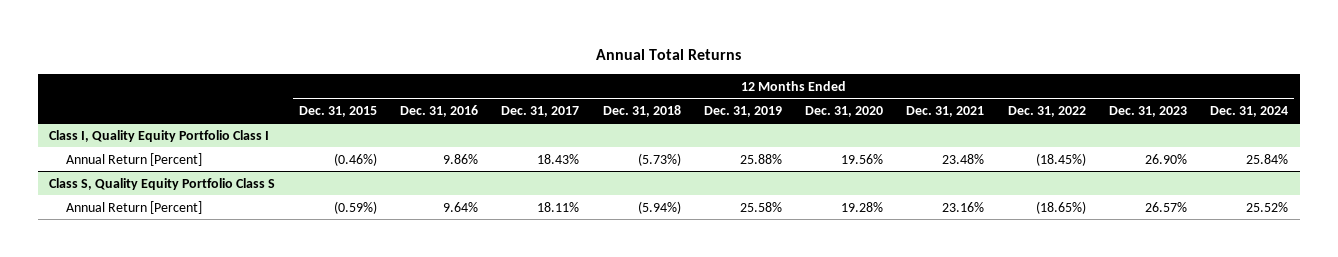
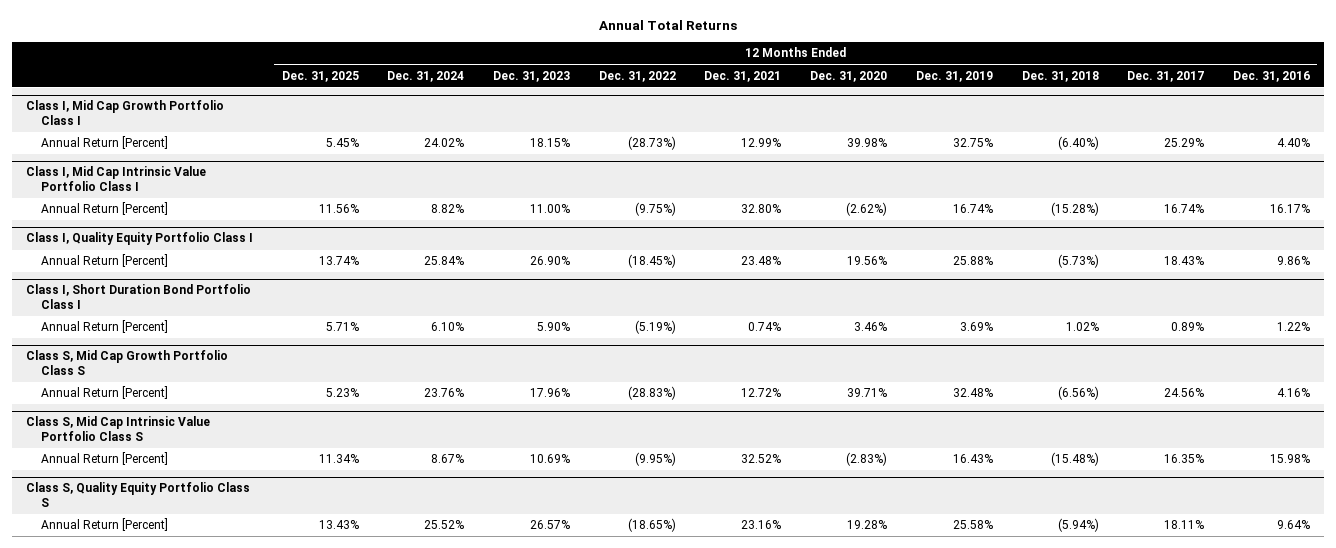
[298,105,377,117] Dec. 31, 2015 -> none
none -> [281,70,359,82] Dec. 31, 2025
none -> [25,100,224,125] Class I, Mid Cap Growth Portfolio Class I
none -> [41,136,169,150] Annual Return [Percent]
none -> [25,166,206,191] Class I, Mid Cap Intrinsic Value Portfolio Class I
none -> [41,202,169,216] Annual Return [Percent]
none -> [25,284,251,309] Class I, Short Duration Bond Portfolio Class I
none -> [41,320,169,334] Annual Return [Percent]
none -> [25,350,228,375] Class S, Mid Cap Growth Portfolio Class S
none -> [41,386,169,400] Annual Return [Percent]
none -> [25,416,210,441] Class S, Mid Cap Intrinsic Value Portfolio Class S
none -> [41,452,169,466] Annual Return [Percent]

